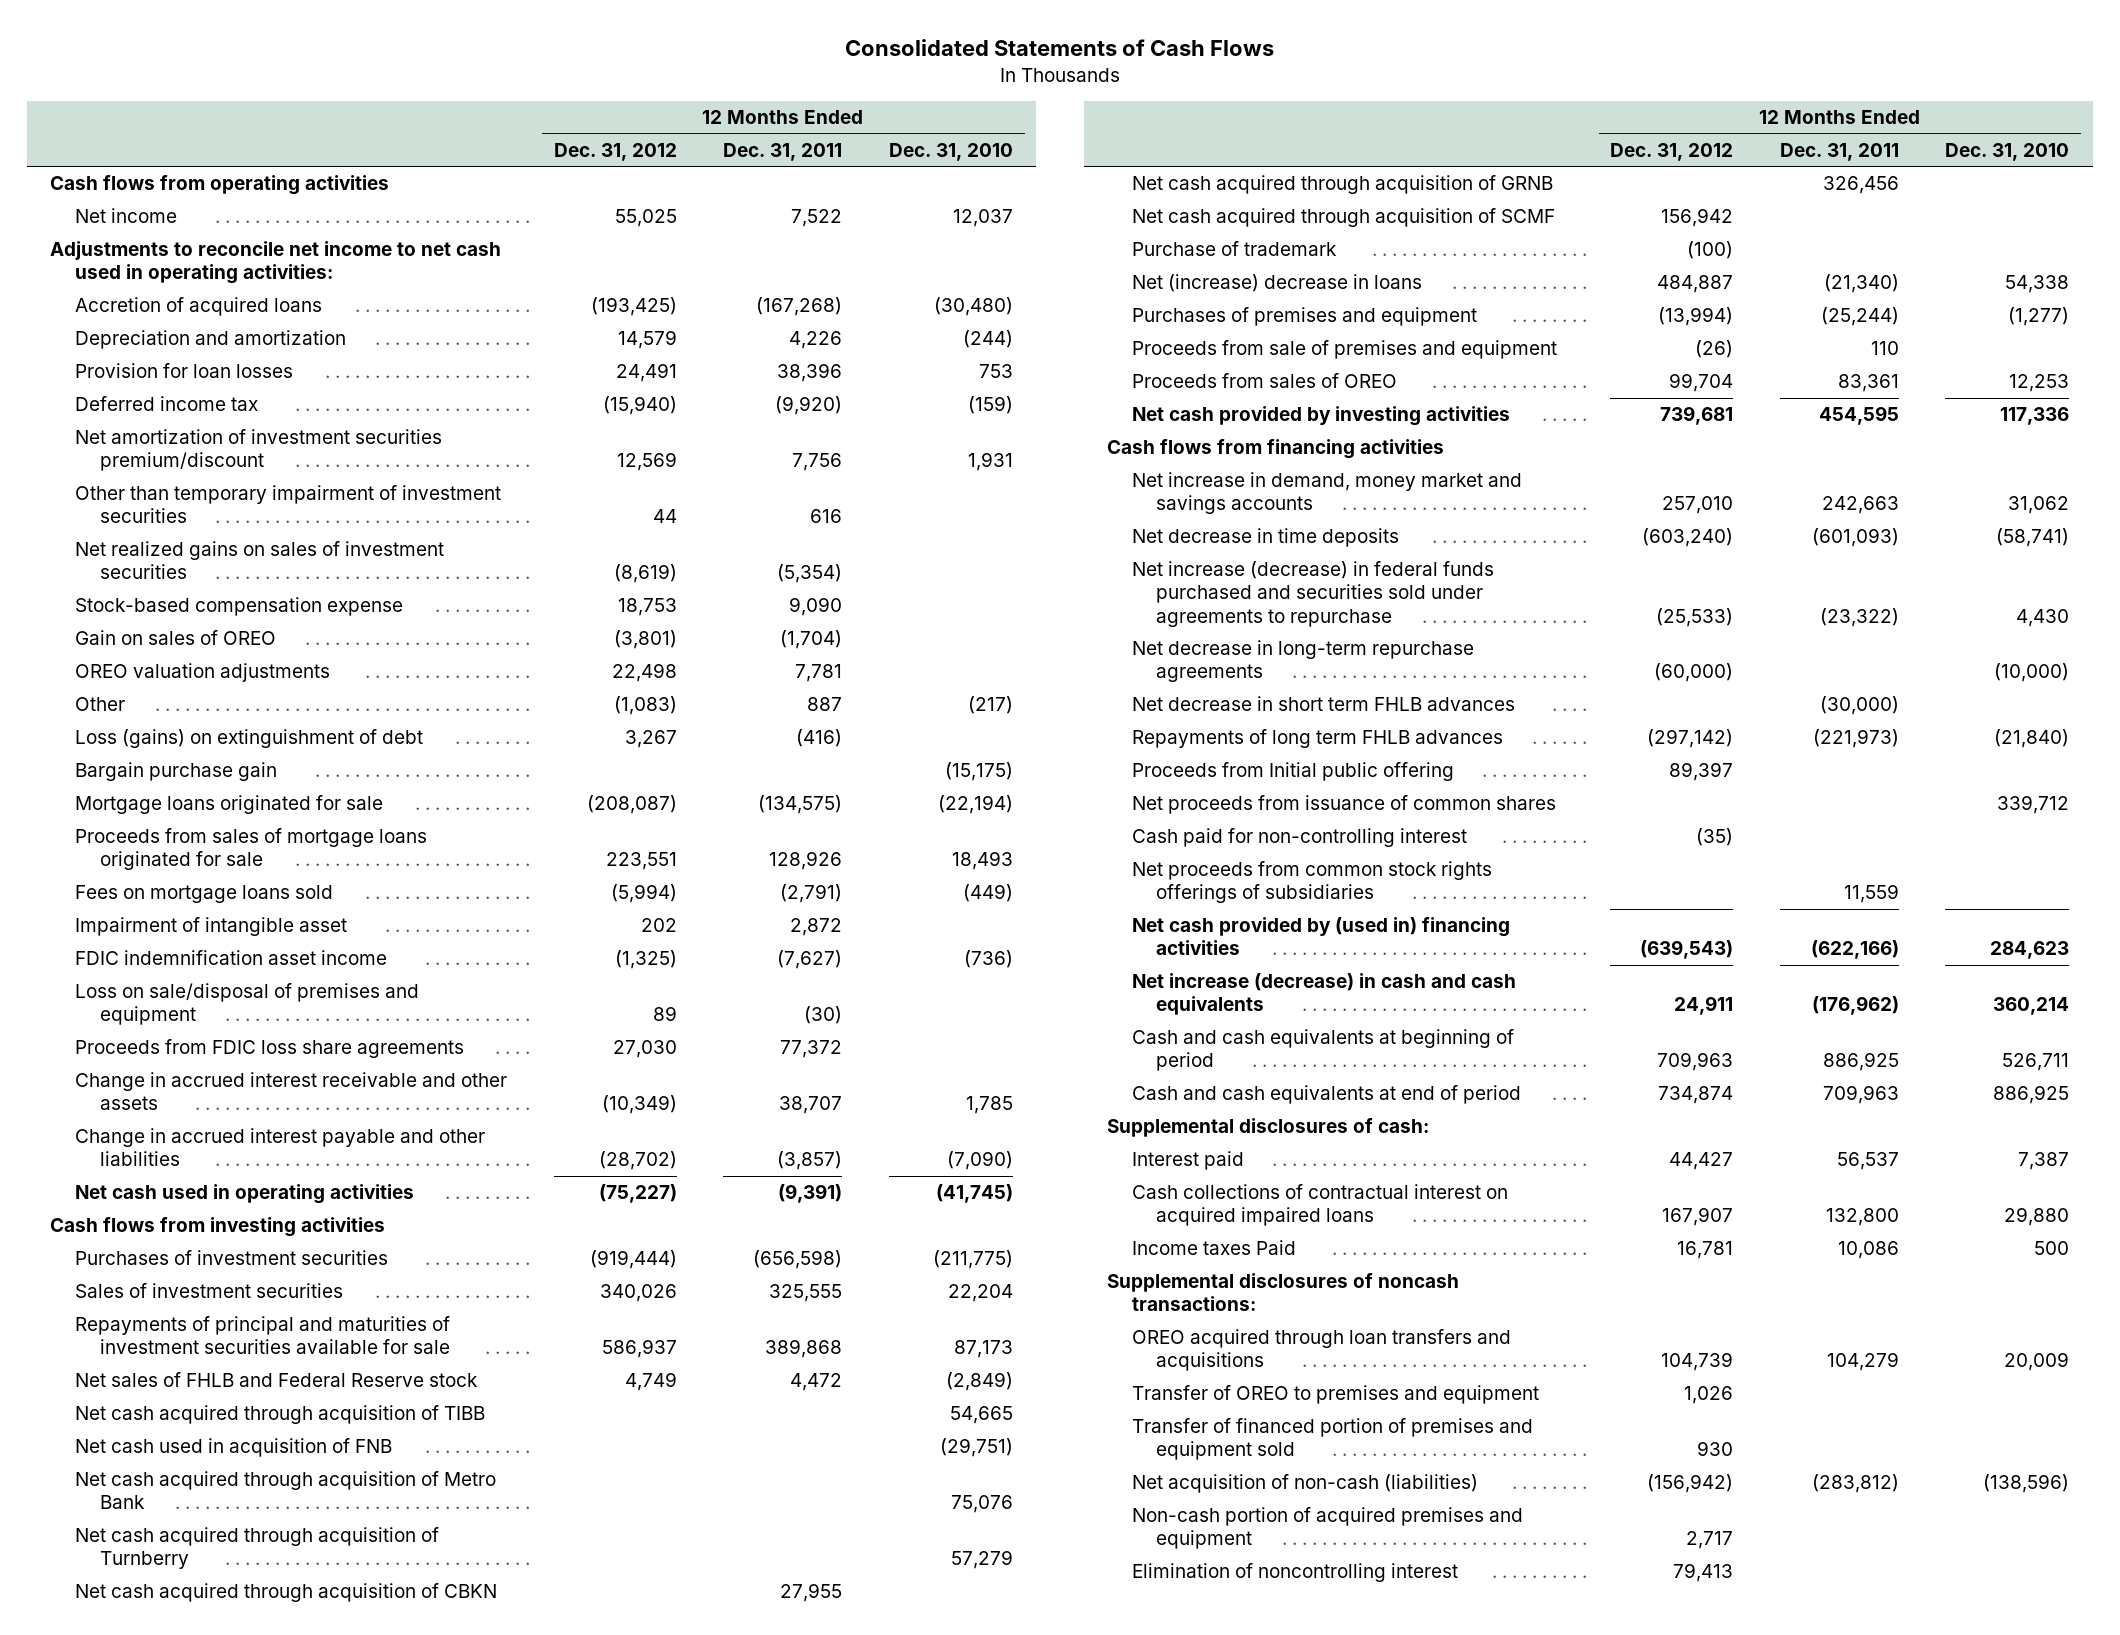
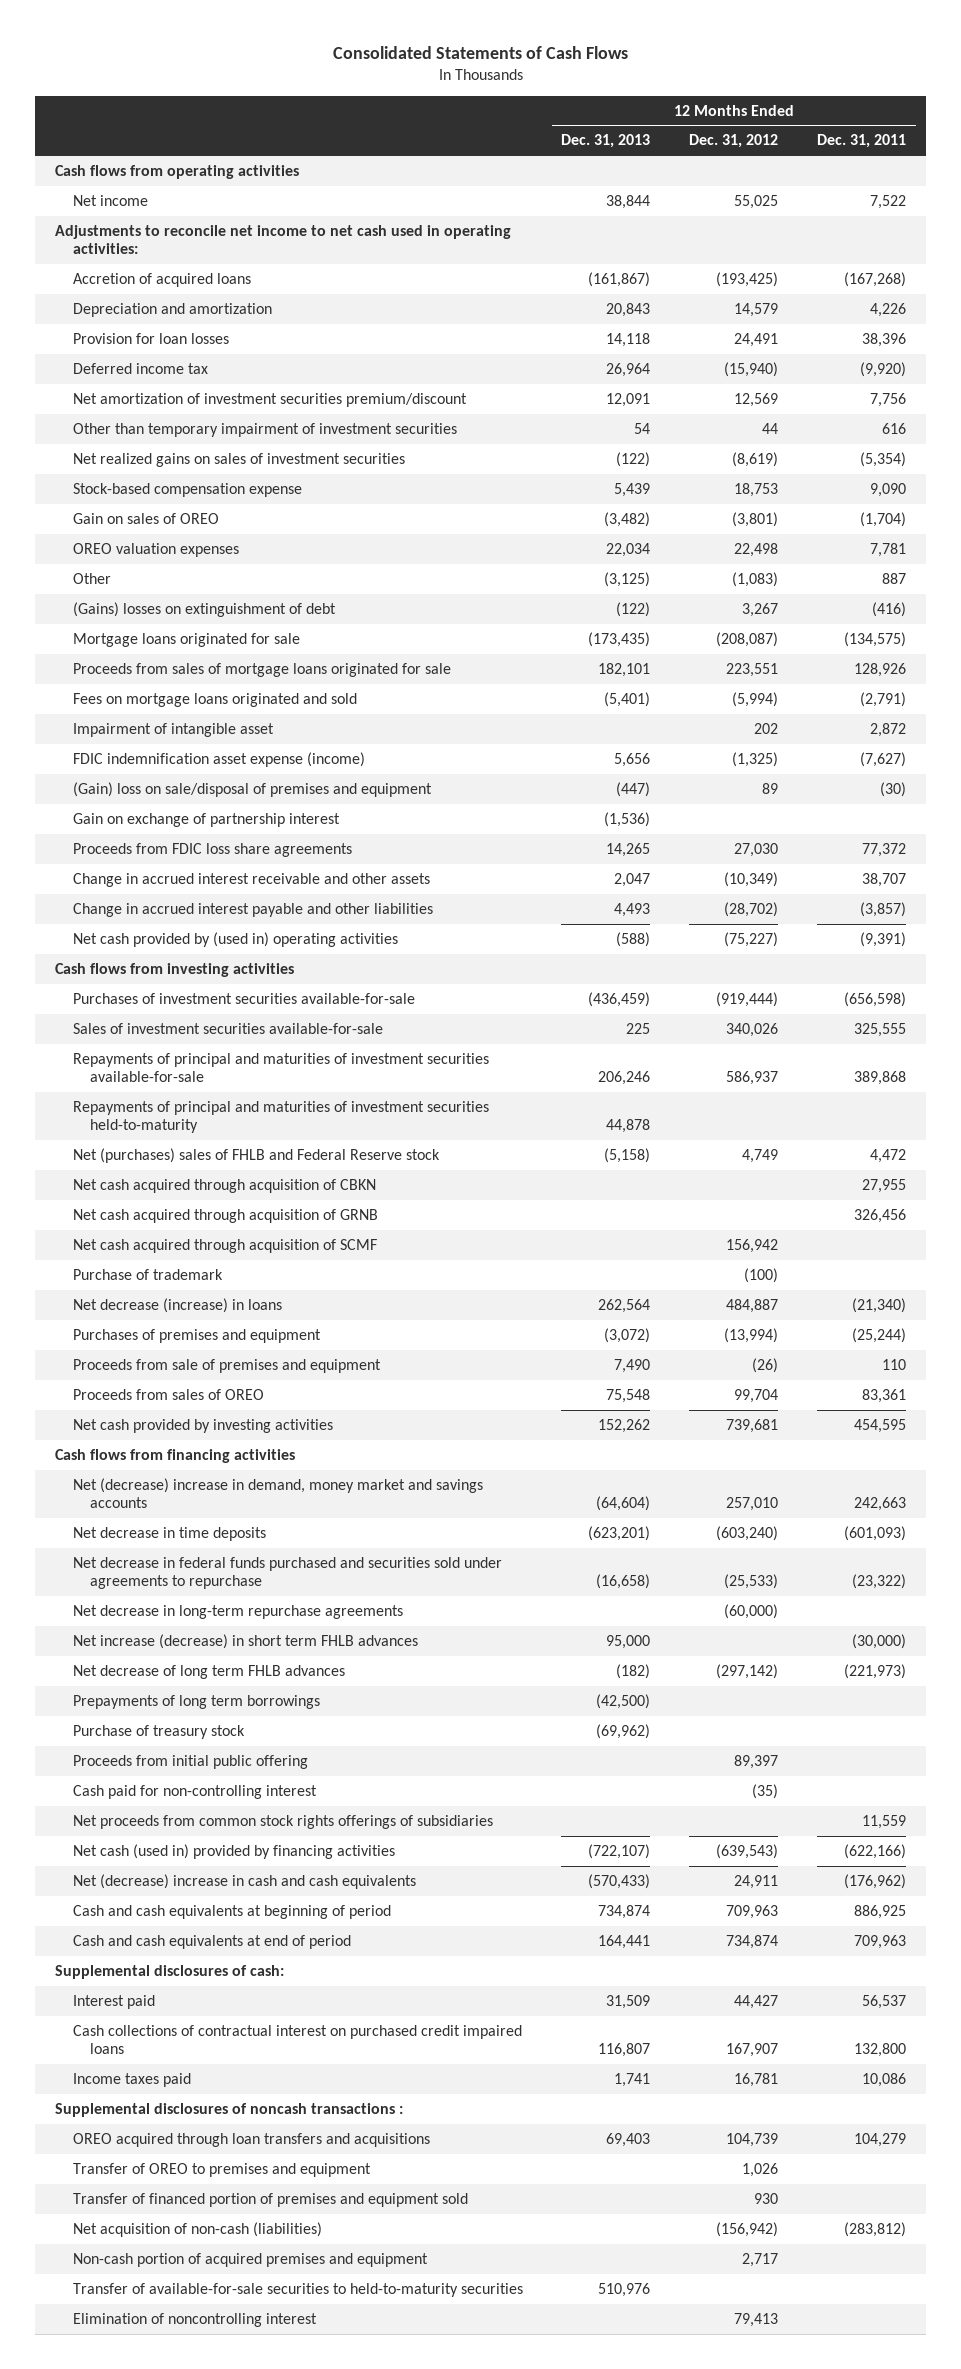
[888,142,1013,161] Dec. 31, 2010 -> none
none -> [561,134,651,149] Dec. 31, 2013
[75,663,331,683] OREO valuation adjustments -> [72,542,239,557] OREO valuation expenses
[75,762,278,782] Bargain purchase gain -> none
[75,729,424,749] Loss (gains) on extinguishment of debt -> [72,601,336,617] (Gains) losses on extinguishment of debt
[75,885,334,904] Fees on mortgage loans sold -> [72,692,357,707] Fees on mortgage loans originated and sold
[75,950,388,966] FDIC indemnification asset income -> [72,751,365,767] FDIC indemnification asset expense (income)
[75,983,420,1026] Loss on sale/disposal of premises and equipment -> [72,781,432,797] (Gain) loss on sale/disposal of premises and equipment
none -> [72,812,340,827] Gain on exchange of partnership interest
[75,1184,415,1205] Net cash used in operating activities -> [72,931,398,947] Net cash provided by (used in) operating activities
[75,1405,486,1425] Net cash acquired through acquisition of TIBB -> none
[75,1438,393,1458] Net cash used in acquisition of FNB -> none
[75,1471,497,1510] Net cash acquired through acquisition of Metro Bank -> none
[75,1527,440,1570] Net cash acquired through acquisition of Turnberry -> none
[75,1250,389,1266] Purchases of investment securities -> [72,992,415,1004] Purchases of investment securities available-for-sale
[75,1283,344,1299] Sales of investment securities -> [72,1022,383,1034] Sales of investment securities available-for-sale
[75,1316,451,1355] Repayments of principal and maturities of investment securities available for sale -> [72,1052,489,1082] Repayments of principal and maturities of investment securities available-for-sale
none -> [72,1100,489,1133] Repayments of principal and maturities of investment securities held-to-maturity
[75,1372,479,1388] Net sales of FHLB and Federal Reserve stock -> [72,1147,440,1163] Net (purchases) sales of FHLB and Federal Reserve stock
[1131,274,1422,293] Net (increase) decrease in loans -> [72,1297,282,1313] Net decrease (increase) in loans
[1131,472,1522,515] Net increase in demand, money market and savings accounts -> [72,1477,483,1508] Net (decrease) increase in demand, money market and savings accounts
[1131,561,1494,627] Net increase (decrease) in federal funds purchased and securities sold under agreements to repurchase -> [72,1556,502,1589] Net decrease in federal funds purchased and securities sold under agreements to repurchase
[1131,795,1556,815] Net proceeds from issuance of common shares -> none
[1131,696,1515,712] Net decrease in short term FHLB advances -> [72,1633,418,1649] Net increase (decrease) in short term FHLB advances
[1131,729,1503,749] Repayments of long term FHLB advances -> [72,1664,345,1679] Net decrease of long term FHLB advances
none -> [72,1694,320,1709] Prepayments of long term borrowings
none -> [72,1724,245,1739] Purchase of treasury stock
[1131,762,1454,782] Proceeds from Initial public offering -> [72,1754,308,1769] Proceeds from initial public offering
[1131,917,1510,956] Net cash provided by (used in) financing activities -> [72,1843,395,1859] Net cash (used in) provided by financing activities
[1131,973,1516,1016] Net increase (decrease) in cash and cash equivalents -> [72,1873,416,1889] Net (decrease) increase in cash and cash equivalents
[1131,1184,1508,1227] Cash collections of contractual interest on acquired impaired loans -> [72,2024,522,2054] Cash collections of contractual interest on purchased credit impaired loans
[1131,1240,1296,1256] Income taxes Paid -> [72,2072,191,2087] Income taxes paid
[1106,1273,1459,1312] Supplemental disclosures of noncash transactions: -> [54,2102,403,2117] Supplemental disclosures of noncash transactions :
none -> [72,2282,523,2297] Transfer of available-for-sale securities to held-to-maturity securities

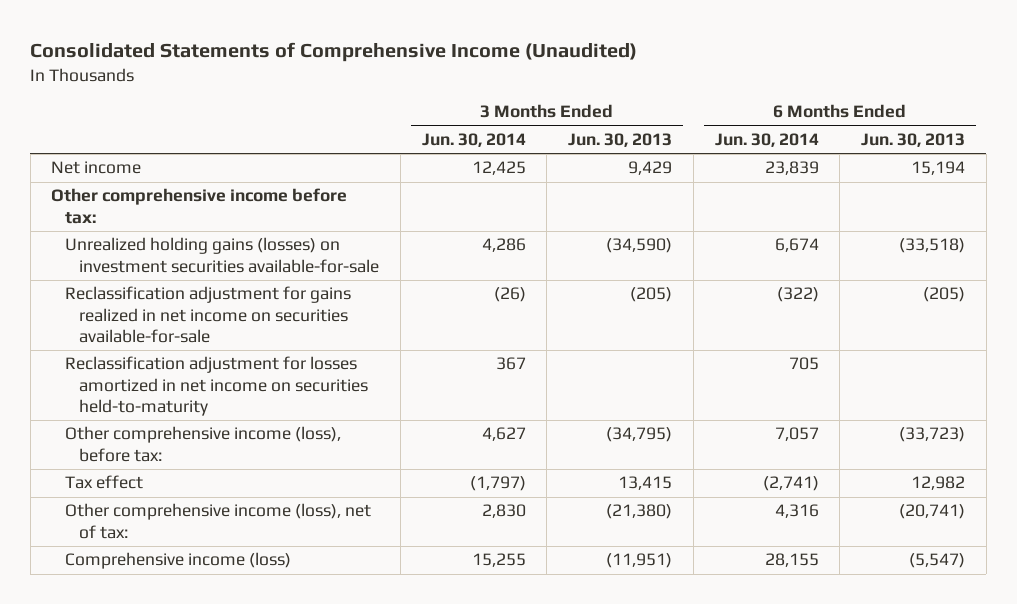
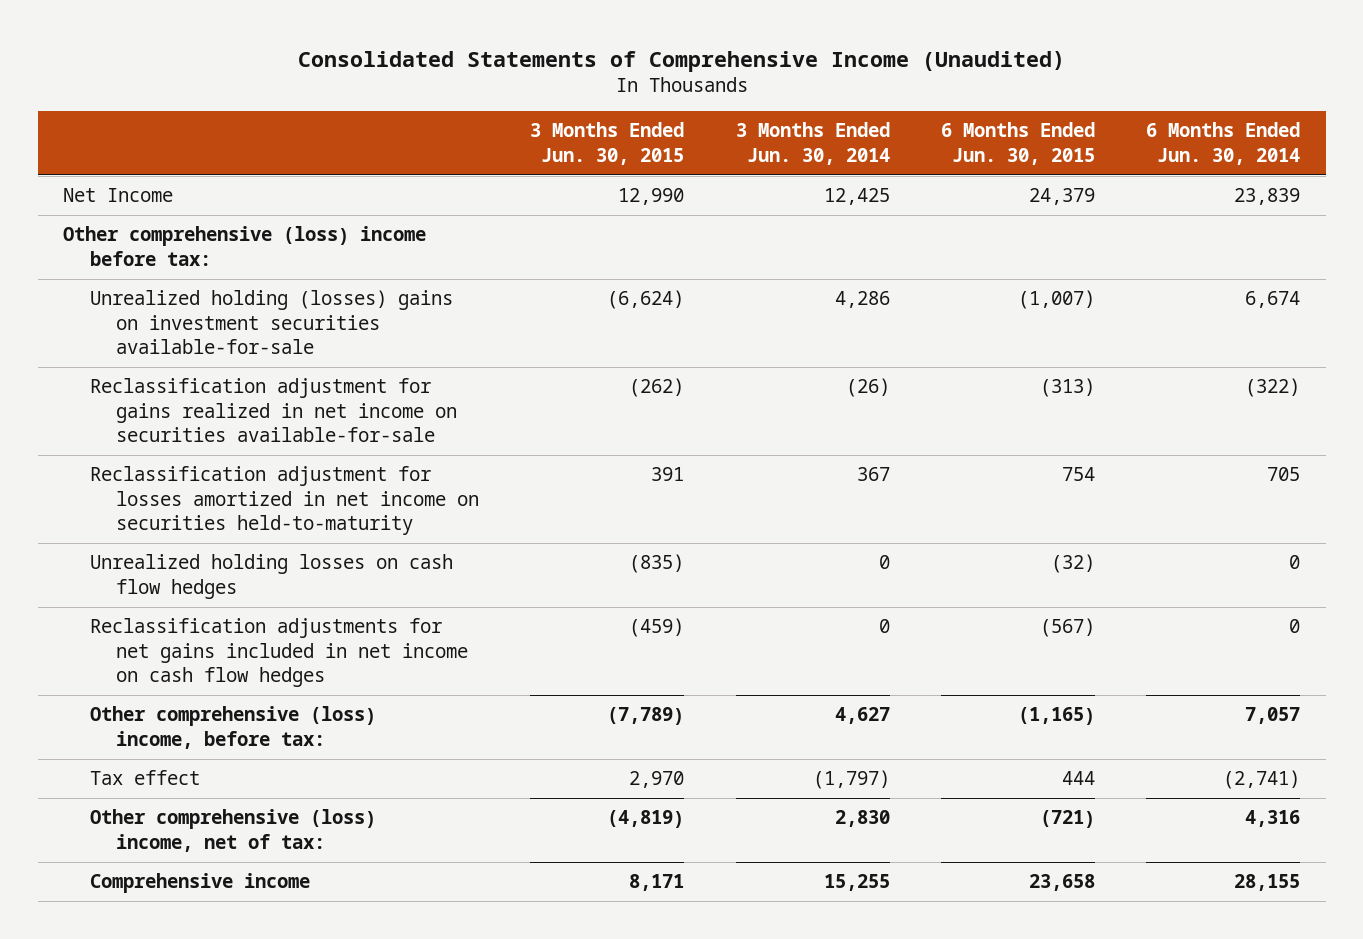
[568,132,673,147] Jun. 30, 2013 -> none
[861,132,966,147] Jun. 30, 2013 -> none
none -> [530,122,685,165] 3 Months Ended Jun. 30, 2015
none -> [940,122,1095,165] 6 Months Ended Jun. 30, 2015
[51,161,142,175] Net income -> [63,188,174,203] Net Income
[51,188,348,224] Other comprehensive income before tax: -> [63,226,427,266] Other comprehensive (loss) income before tax:
[65,237,379,273] Unrealized holding gains (losses) on investment securities available-for-sale -> [89,290,453,355] Unrealized holding (losses) gains on investment securities available-for-sale
none -> [89,554,453,599] Unrealized holding losses on cash flow hedges
none -> [89,618,468,688] Reclassification adjustments for net gains included in net income on cash flow hedges
[65,426,342,462] Other comprehensive income (loss), before tax: -> [89,706,376,749] Other comprehensive (loss) income, before tax:
[65,503,372,539] Other comprehensive income (loss), net of tax: -> [89,809,376,852] Other comprehensive (loss) income, net of tax:
[65,552,292,570] Comprehensive income (loss) -> [89,873,310,894] Comprehensive income

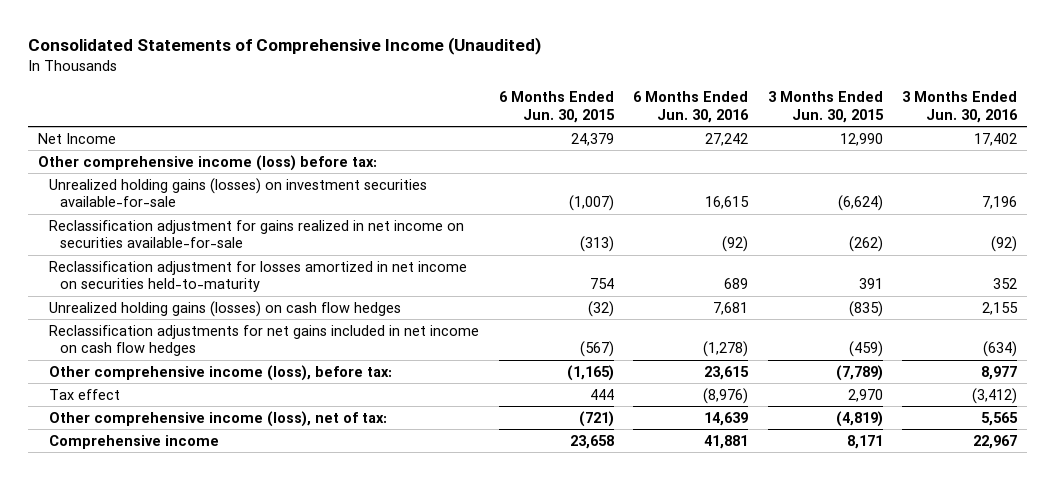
[735,122,890,165] 3 Months Ended Jun. 30, 2014 -> none
[1146,122,1301,165] 6 Months Ended Jun. 30, 2014 -> none
none -> [633,91,750,123] 6 Months Ended Jun. 30, 2016
none -> [902,91,1019,123] 3 Months Ended Jun. 30, 2016
[63,226,427,266] Other comprehensive (loss) income before tax: -> [37,154,377,171] Other comprehensive income (loss) before tax:
[89,290,453,355] Unrealized holding (losses) gains on investment securities available-for-sale -> [49,177,428,208] Unrealized holding gains (losses) on investment securities available-for-sale
[89,554,453,599] Unrealized holding losses on cash flow hedges -> [49,300,402,317] Unrealized holding gains (losses) on cash flow hedges
[89,706,376,749] Other comprehensive (loss) income, before tax: -> [49,364,393,381] Other comprehensive income (loss), before tax:
[89,809,376,852] Other comprehensive (loss) income, net of tax: -> [49,410,388,427] Other comprehensive income (loss), net of tax:

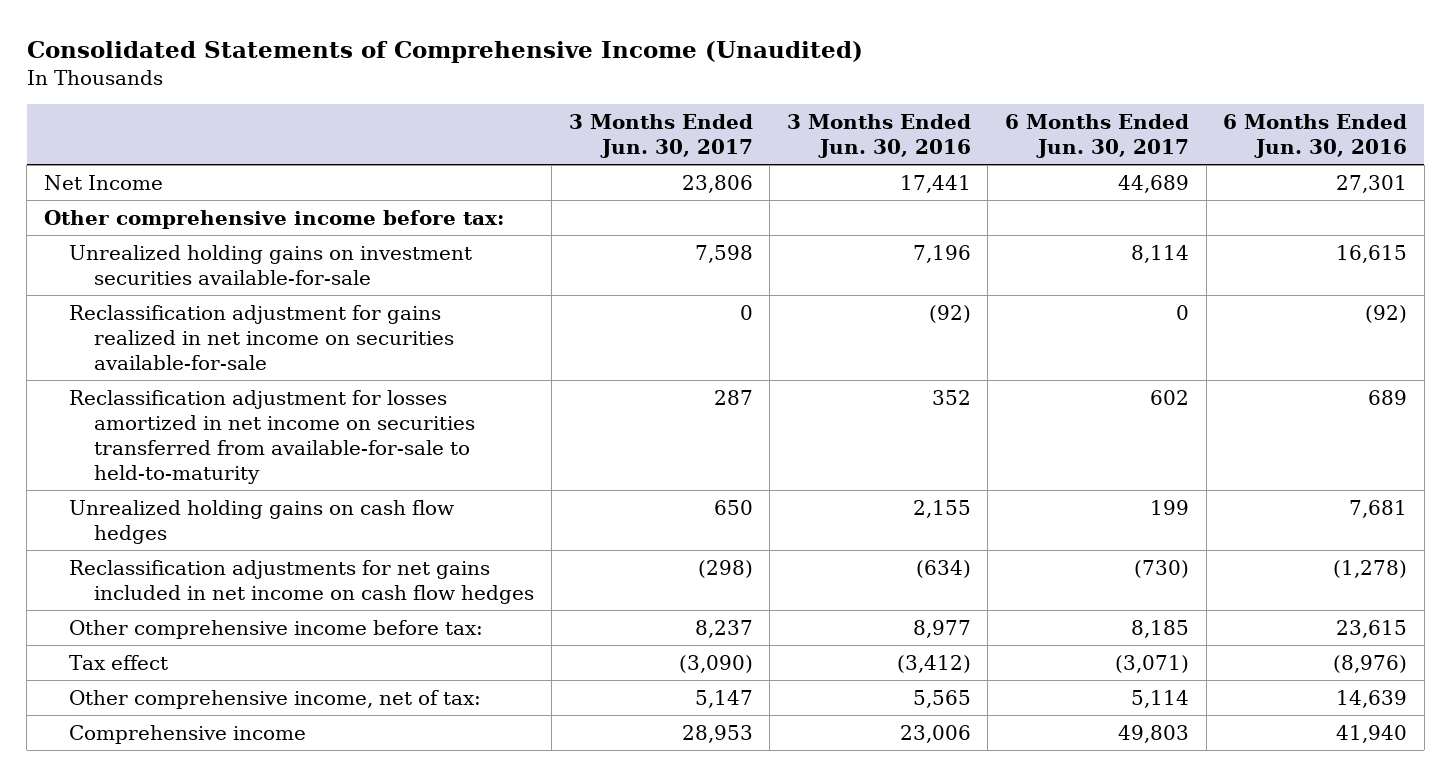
[498,91,615,123] 6 Months Ended Jun. 30, 2015 -> none
[767,91,884,123] 3 Months Ended Jun. 30, 2015 -> none
none -> [568,113,753,159] 3 Months Ended Jun. 30, 2017
none -> [1004,113,1189,159] 6 Months Ended Jun. 30, 2017
[705,132,749,146] 27,242 -> [1336,174,1408,193] 27,301
[974,132,1018,146] 17,402 -> [899,174,971,193] 17,441
[37,154,377,171] Other comprehensive income (loss) before tax: -> [43,209,504,229] Other comprehensive income before tax:
[49,177,428,208] Unrealized holding gains (losses) on investment securities available-for-sale -> [69,244,473,285] Unrealized holding gains on investment securities available-for-sale
[49,260,468,293] Reclassification adjustment for losses amortized in net income on securities held-to-maturity -> [69,389,476,485] Reclassification adjustment for losses amortized in net income on securities transferred from available-for-sale to held-to-maturity
[49,300,402,317] Unrealized holding gains (losses) on cash flow hedges -> [69,499,455,544] Unrealized holding gains on cash flow hedges
[49,364,393,381] Other comprehensive income (loss), before tax: -> [69,619,484,639] Other comprehensive income before tax:
[49,410,388,427] Other comprehensive income (loss), net of tax: -> [69,689,482,709] Other comprehensive income, net of tax:
[704,434,749,449] 41,881 -> [1336,724,1408,743] 41,940
[973,434,1018,449] 22,967 -> [899,724,971,743] 23,006

